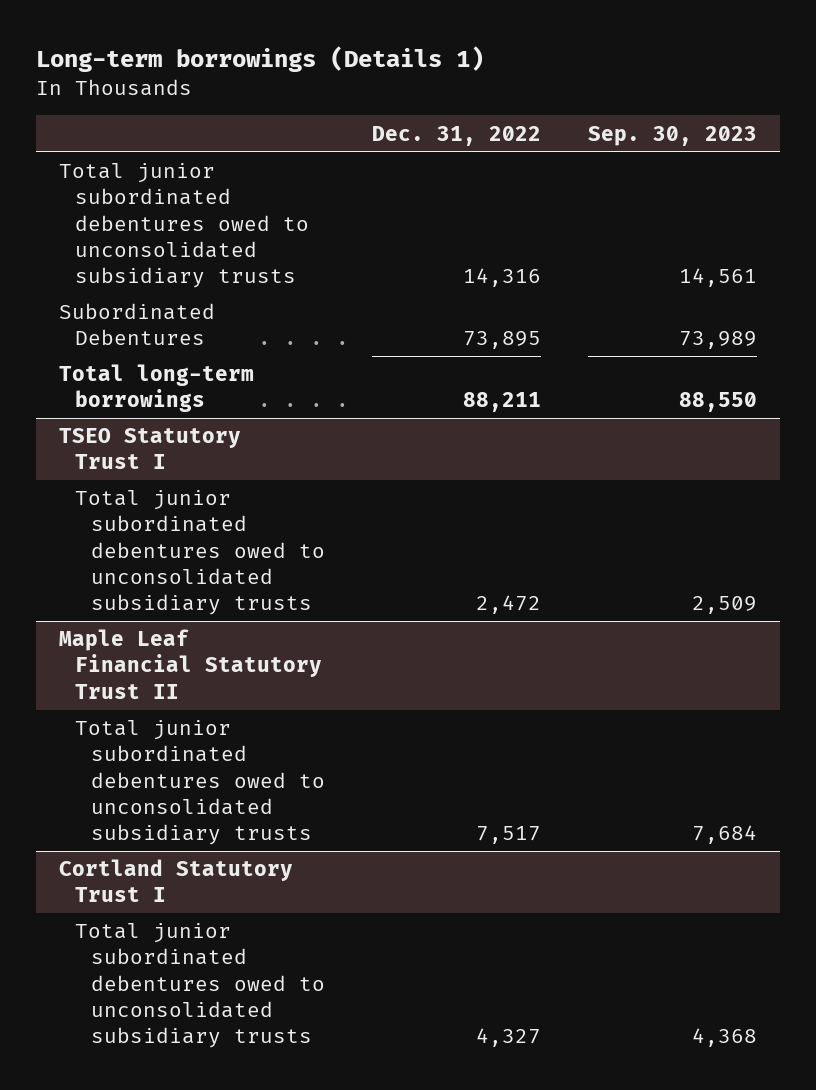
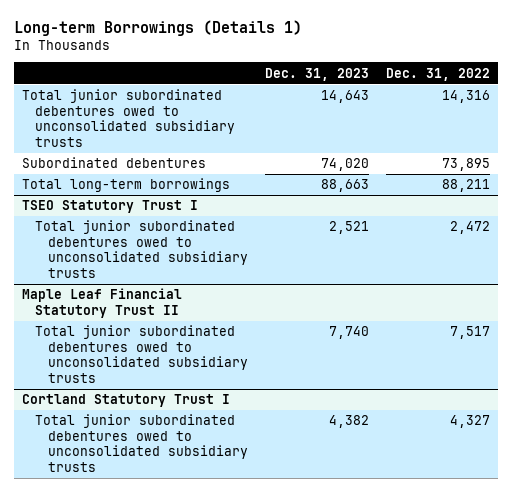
[35,46,484,73] Long-term borrowings (Details 1) -> [13,20,302,37] Long-term Borrowings (Details 1)
[587,125,757,146] Sep. 30, 2023 -> none
none -> [264,67,369,81] Dec. 31, 2023
[58,303,215,346] Subordinated Debentures -> [22,157,207,169] Subordinated debentures

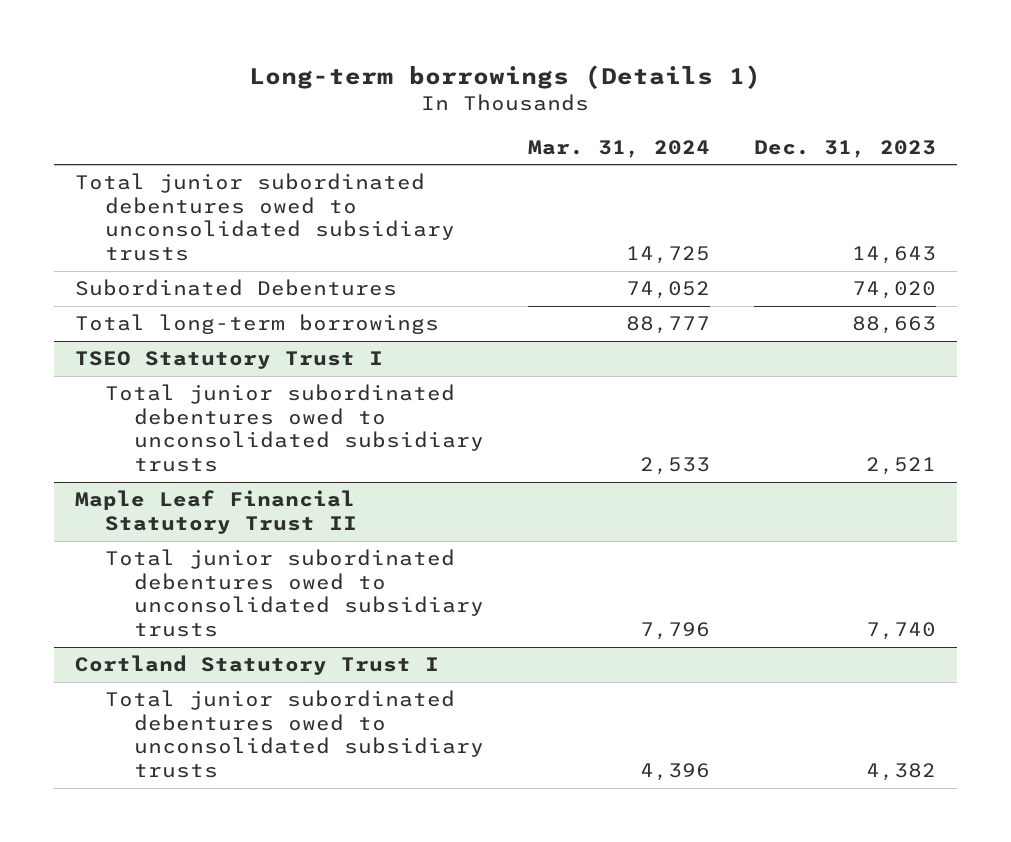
[13,20,302,37] Long-term Borrowings (Details 1) -> [249,64,762,89] Long-term borrowings (Details 1)
[385,67,490,81] Dec. 31, 2022 -> none
none -> [528,139,711,158] Mar. 31, 2024
[22,157,207,169] Subordinated debentures -> [75,279,398,297] Subordinated Debentures

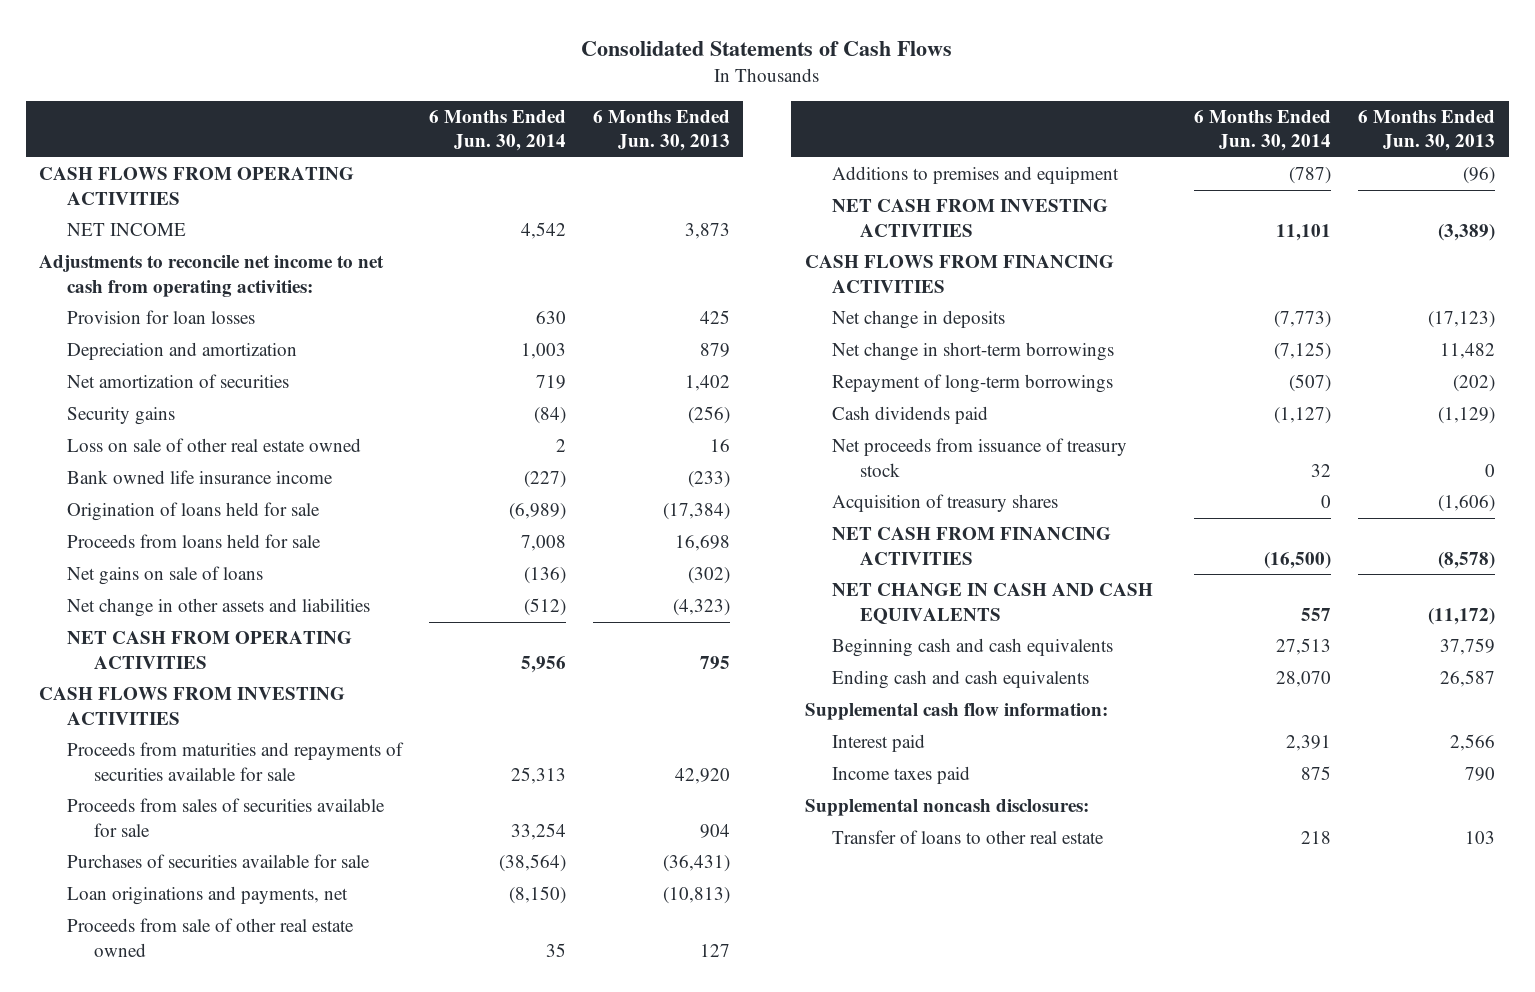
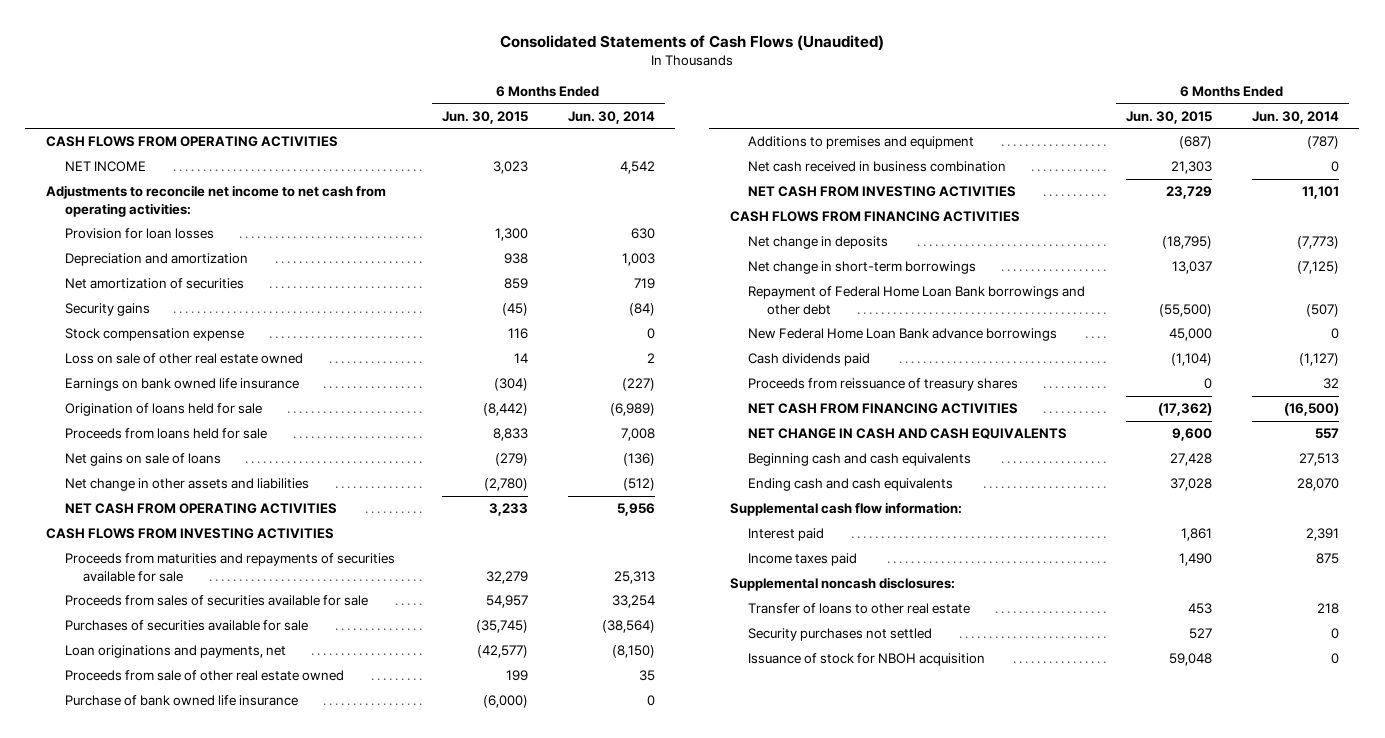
[581,40,953,56] Consolidated Statements of Cash Flows -> [500,34,885,51] Consolidated Statements of Cash Flows (Unaudited)
[592,109,730,152] 6 Months Ended Jun. 30, 2013 -> none
none -> [441,110,528,124] Jun. 30, 2015
none -> [64,328,244,342] Stock compensation expense
[66,470,333,485] Bank owned life insurance income -> [64,378,299,392] Earnings on bank owned life insurance
none -> [64,695,298,707] Purchase of bank owned life insurance
none -> [748,161,1007,173] Net cash received in business combination
[832,374,1114,394] Repayment of long-term borrowings -> [748,286,1086,315] Repayment of Federal Home Loan Bank borrowings and other debt
none -> [748,328,1058,342] New Federal Home Loan Bank advance borrowings
[832,494,1059,513] Acquisition of treasury shares -> none
[832,438,1128,477] Net proceeds from issuance of treasury stock -> [748,378,1019,392] Proceeds from reissuance of treasury shares
none -> [748,628,933,642] Security purchases not settled
none -> [748,653,986,667] Issuance of stock for NBOH acquisition

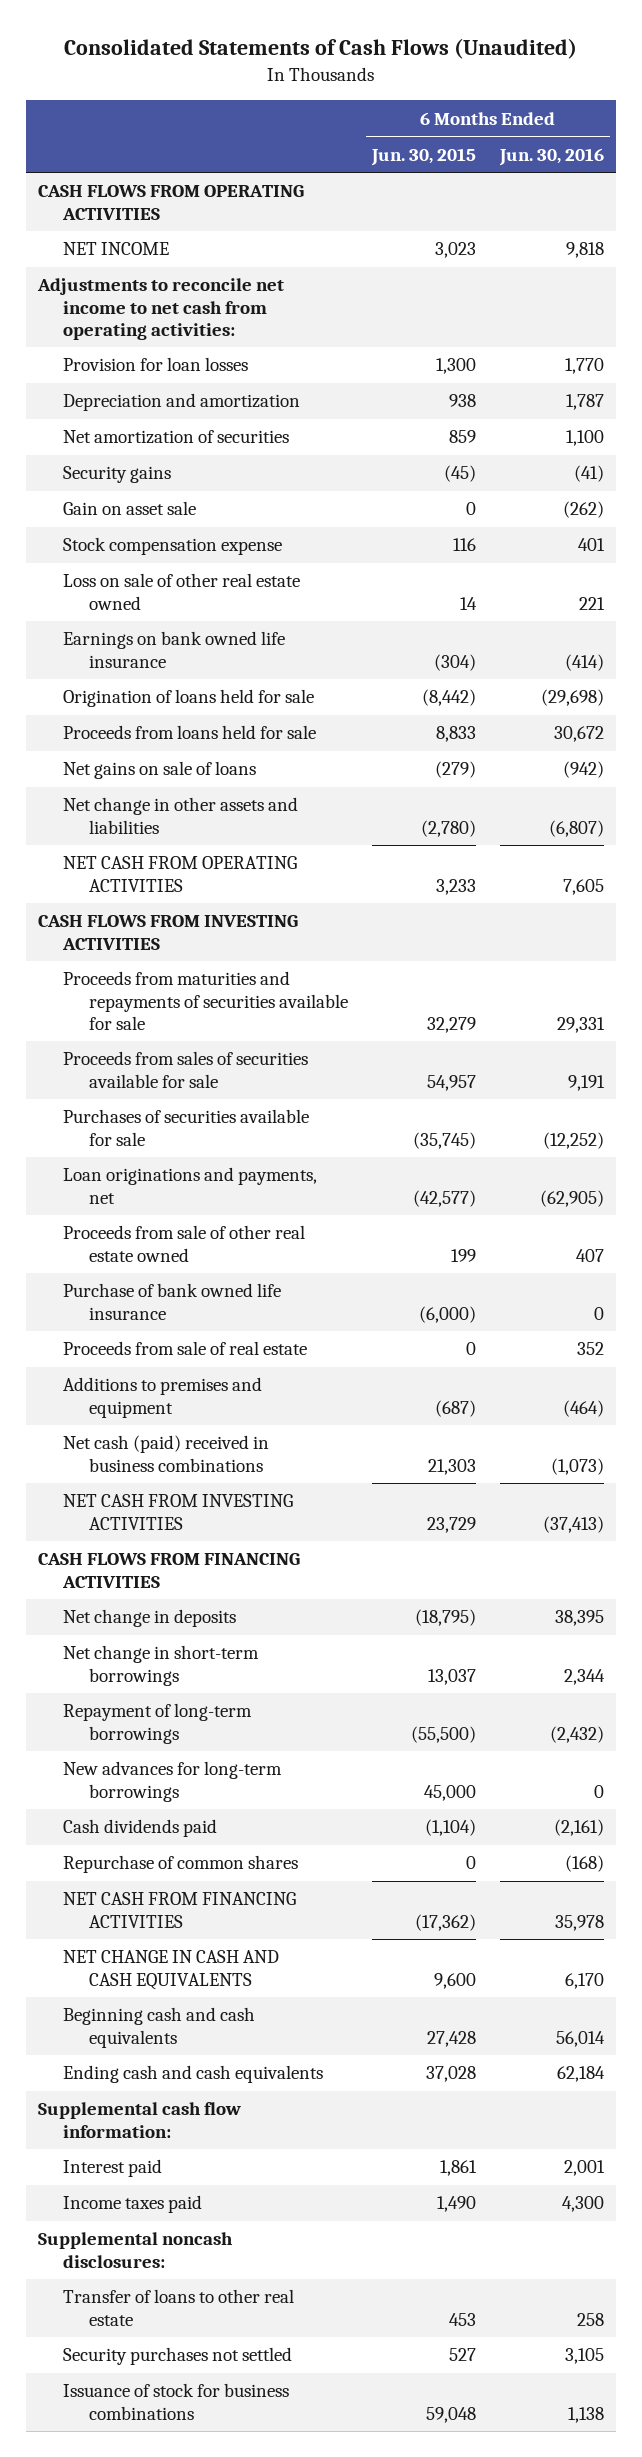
[568,110,656,124] Jun. 30, 2014 -> none
none -> [499,147,605,166] Jun. 30, 2016
none -> [63,501,197,516] Gain on asset sale
none -> [63,1341,308,1356] Proceeds from sale of real estate
[748,161,1007,173] Net cash received in business combination -> [63,1435,270,1472] Net cash (paid) received in business combinations
[748,328,1058,342] New Federal Home Loan Bank advance borrowings -> none
[748,286,1086,315] Repayment of Federal Home Loan Bank borrowings and other debt -> [63,1703,253,1744] Repayment of long-term borrowings
none -> [63,1761,283,1802] New advances for long-term borrowings
[748,378,1019,392] Proceeds from reissuance of treasury shares -> none
none -> [63,1855,299,1874] Repurchase of common shares
[748,653,986,667] Issuance of stock for NBOH acquisition -> [63,2383,290,2420] Issuance of stock for business combinations

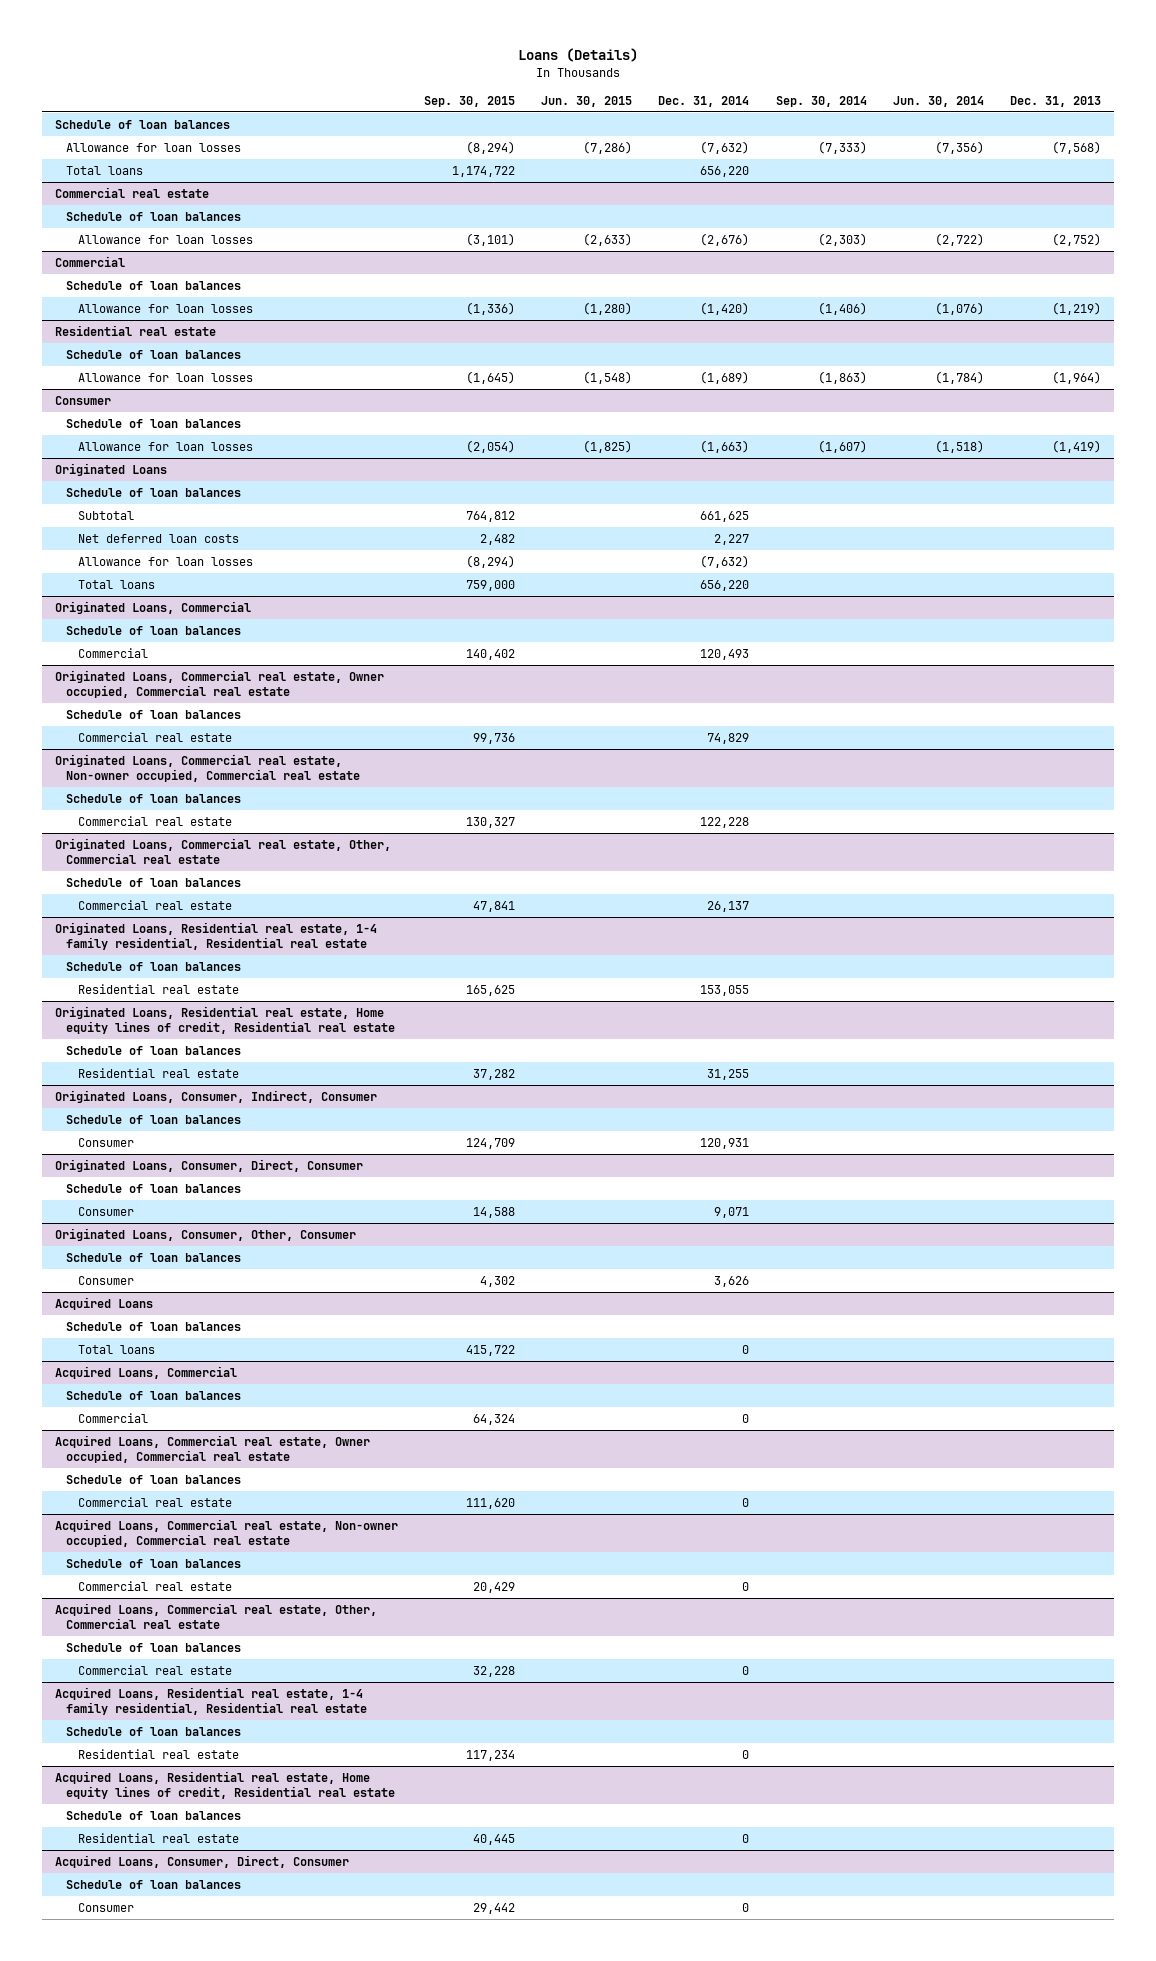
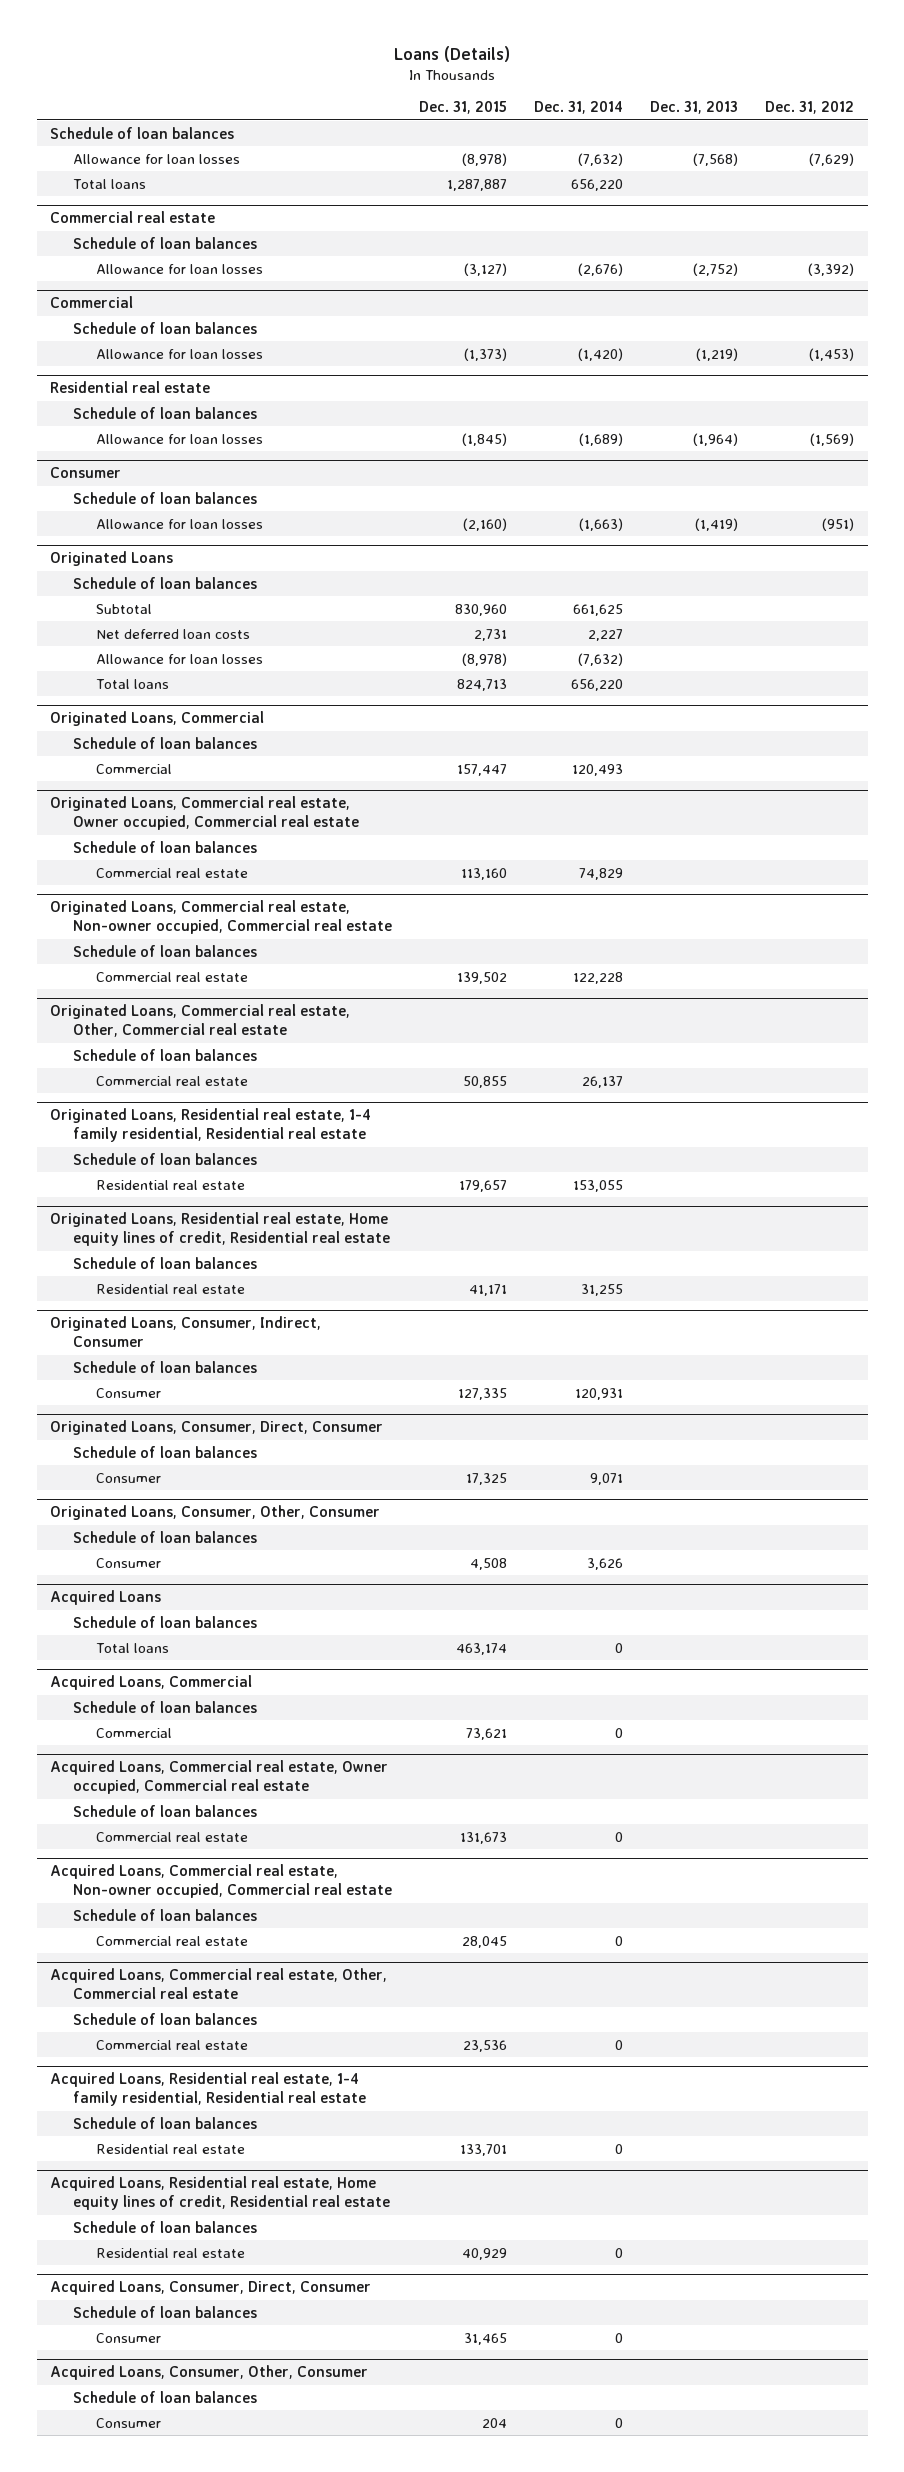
[424,95,516,107] Sep. 30, 2015 -> none
[541,95,633,107] Jun. 30, 2015 -> none
[775,95,867,107] Sep. 30, 2014 -> none
[892,95,984,107] Jun. 30, 2014 -> none
none -> [419,101,508,115] Dec. 31, 2015
none -> [765,101,855,115] Dec. 31, 2012
none -> [50,2365,369,2381] Acquired Loans, Consumer, Other, Consumer
none -> [73,2390,258,2403] Schedule of loan balances
none -> [96,2417,162,2428] Consumer

